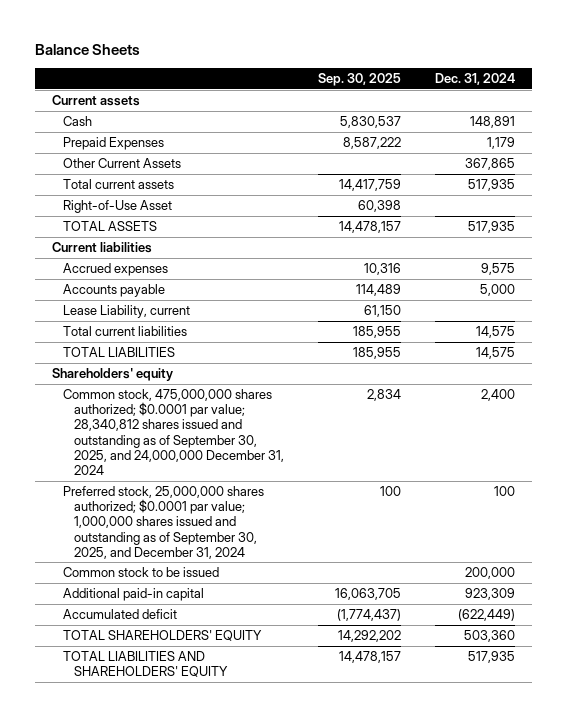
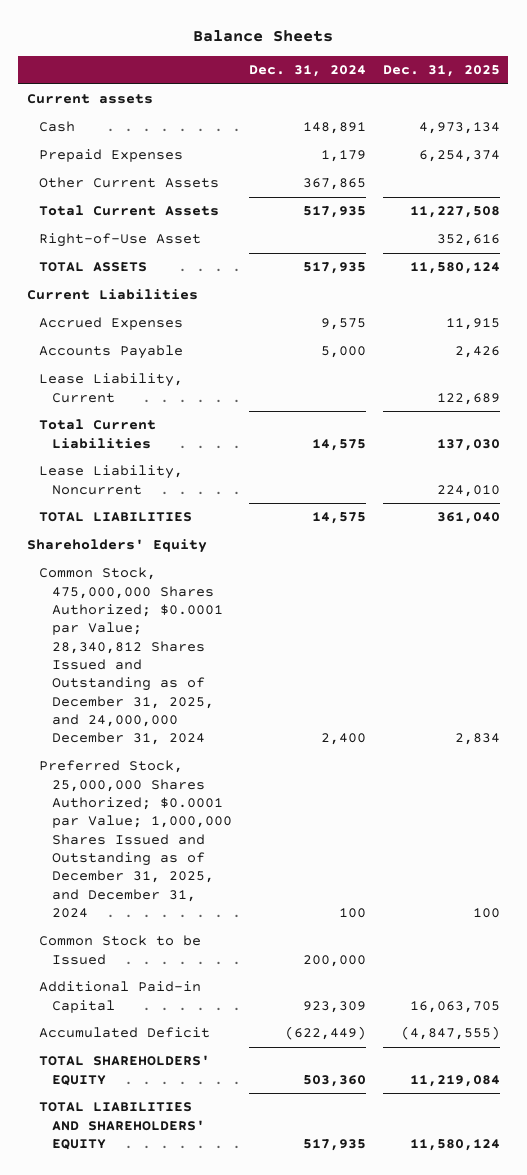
[317,73,401,87] Sep. 30, 2025 -> none
none -> [383,65,501,78] Dec. 31, 2025
[63,179,175,190] Total current assets -> [39,205,220,217] Total Current Assets
[51,242,152,254] Current liabilities -> [26,289,198,301] Current Liabilities
[63,263,169,277] Accrued expenses -> [39,317,184,331] Accrued Expenses
[63,284,166,298] Accounts payable -> [39,345,184,360] Accounts Payable
[63,305,191,319] Lease Liability, current -> [39,373,184,403] Lease Liability, Current
[63,326,188,337] Total current liabilities -> [39,419,157,449] Total Current Liabilities
none -> [39,465,184,495] Lease Liability, Noncurrent
[51,368,173,382] Shareholders' equity -> [26,539,207,554] Shareholders' Equity
[63,389,285,475] Common stock, 475,000,000 shares authorized; $0.0001 par value; 28,340,812 shares issued and outstanding as of September 30, 2025, and 24,000,000 December 31, 2024 -> [39,567,224,746] Common Stock, 475,000,000 Shares Authorized; $0.0001 par Value; 28,340,812 Shares Issued and Outstanding as of December 31, 2025, and 24,000,000 December 31, 2024
[63,486,265,559] Preferred stock, 25,000,000 shares authorized; $0.0001 par value; 1,000,000 shares issued and outstanding as of September 30, 2025, and December 31, 2024 -> [39,760,233,919] Preferred Stock, 25,000,000 Shares Authorized; $0.0001 par Value; 1,000,000 Shares Issued and Outstanding as of December 31, 2025, and December 31, 2024
[63,567,220,578] Common stock to be issued -> [39,935,202,965] Common Stock to be Issued
[63,588,205,602] Additional paid-in capital -> [39,981,202,1013] Additional Paid-in Capital
[63,609,178,620] Accumulated deficit -> [39,1027,211,1039] Accumulated Deficit

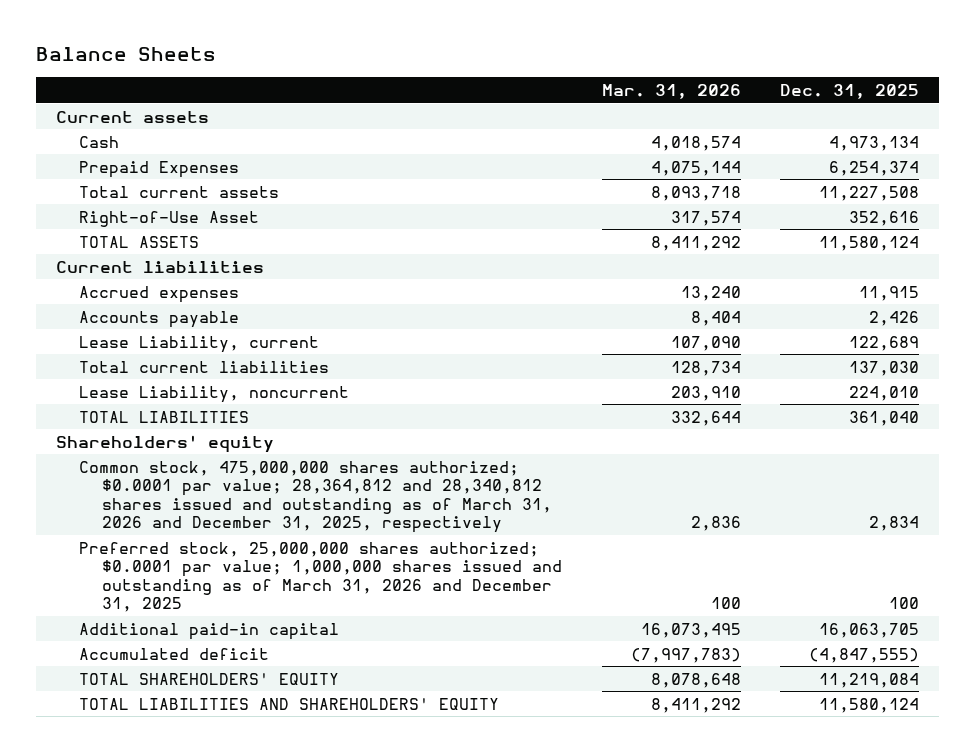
[249,65,367,78] Dec. 31, 2024 -> none
none -> [601,83,741,99] Mar. 31, 2026
[39,177,220,189] Other Current Assets -> none
[39,205,220,217] Total Current Assets -> [79,185,280,198] Total current assets
[26,289,198,301] Current Liabilities -> [56,260,265,273] Current liabilities
[39,317,184,331] Accrued Expenses -> [79,285,240,303] Accrued expenses
[39,345,184,360] Accounts Payable -> [79,310,240,328] Accounts payable
[39,373,184,403] Lease Liability, Current -> [79,335,320,353] Lease Liability, current
[39,419,157,449] Total Current Liabilities -> [79,360,330,373] Total current liabilities
[39,465,184,495] Lease Liability, Noncurrent -> [79,385,350,403] Lease Liability, noncurrent
[39,935,202,965] Common Stock to be Issued -> none
[26,539,207,554] Shareholders' Equity -> [56,434,275,453] Shareholders' equity
[39,567,224,746] Common Stock, 475,000,000 Shares Authorized; $0.0001 par Value; 28,340,812 Shares Issued and Outstanding as of December 31, 2025, and 24,000,000 December 31, 2024 -> [79,460,553,534] Common stock, 475,000,000 shares authorized; $0.0001 par value; 28,364,812 and 28,340,812 shares issued and outstanding as of March 31, 2026 and December 31, 2025, respectively
[39,760,233,919] Preferred Stock, 25,000,000 Shares Authorized; $0.0001 par Value; 1,000,000 Shares Issued and Outstanding as of December 31, 2025, and December 31, 2024 -> [79,541,563,613] Preferred stock, 25,000,000 shares authorized; $0.0001 par value; 1,000,000 shares issued and outstanding as of March 31, 2026 and December 31, 2025
[39,981,202,1013] Additional Paid-in Capital -> [79,622,340,640] Additional paid-in capital
[39,1027,211,1039] Accumulated Deficit -> [79,647,270,660] Accumulated deficit

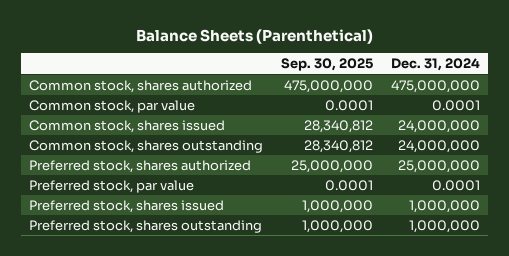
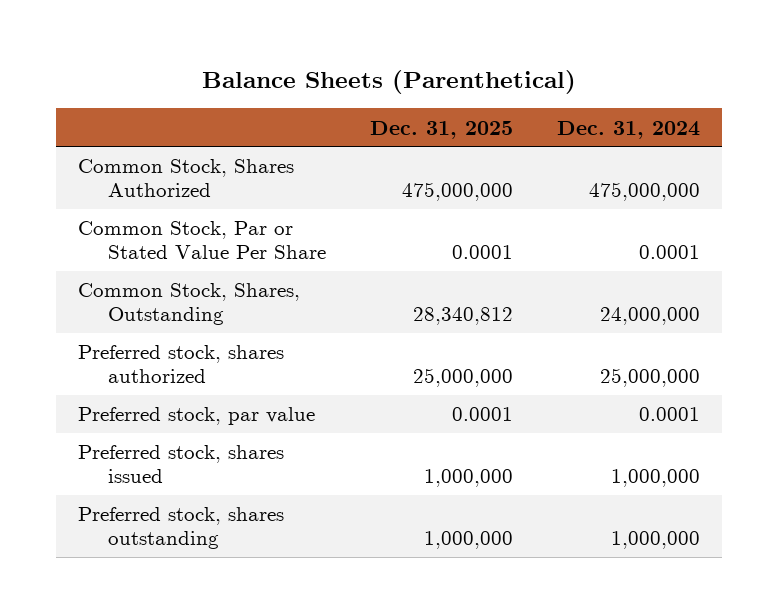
[281,58,374,72] Sep. 30, 2025 -> none
none -> [370,120,514,139] Dec. 31, 2025
[29,119,226,133] Common stock, shares issued -> none
[29,79,253,93] Common stock, shares authorized -> [77,159,294,198] Common Stock, Shares Authorized
[29,99,196,113] Common stock, par value -> [77,221,327,260] Common Stock, Par or Stated Value Per Share
[29,139,264,153] Common stock, shares outstanding -> [77,283,300,326] Common Stock, Shares, Outstanding

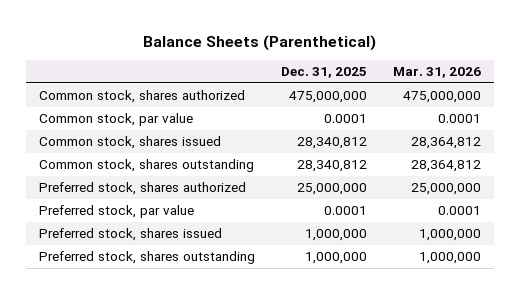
[557,120,701,139] Dec. 31, 2024 -> none
none -> [392,67,481,79] Mar. 31, 2026
[77,159,294,198] Common Stock, Shares Authorized -> [38,90,245,104] Common stock, shares authorized
[77,221,327,260] Common Stock, Par or Stated Value Per Share -> [38,113,193,127] Common stock, par value
none -> [38,136,221,150] Common stock, shares issued
[77,283,300,326] Common Stock, Shares, Outstanding -> [38,159,254,173] Common stock, shares outstanding

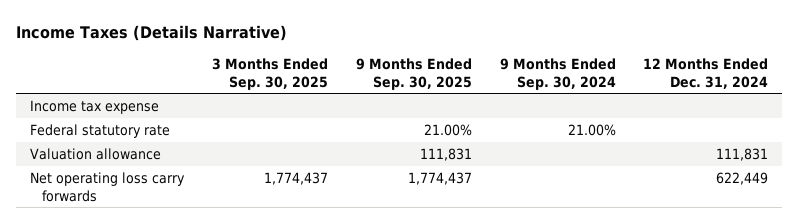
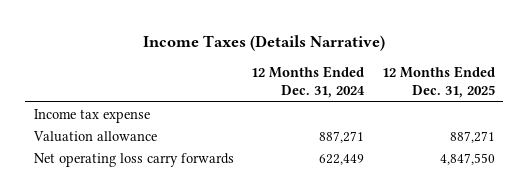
[211,57,328,90] 3 Months Ended Sep. 30, 2025 -> none
[355,57,472,90] 9 Months Ended Sep. 30, 2025 -> none
[499,57,616,90] 9 Months Ended Sep. 30, 2024 -> none
none -> [381,66,495,99] 12 Months Ended Dec. 31, 2025
[30,123,171,138] Federal statutory rate -> none
[716,147,769,161] 111,831 -> [319,130,365,143] 887,271

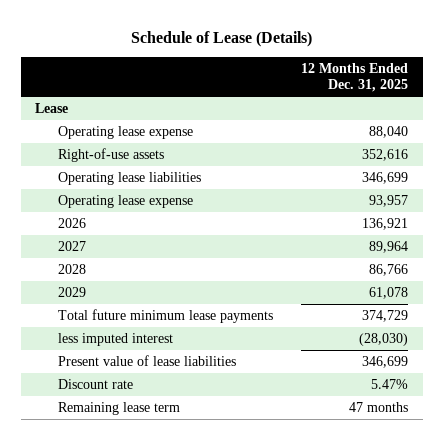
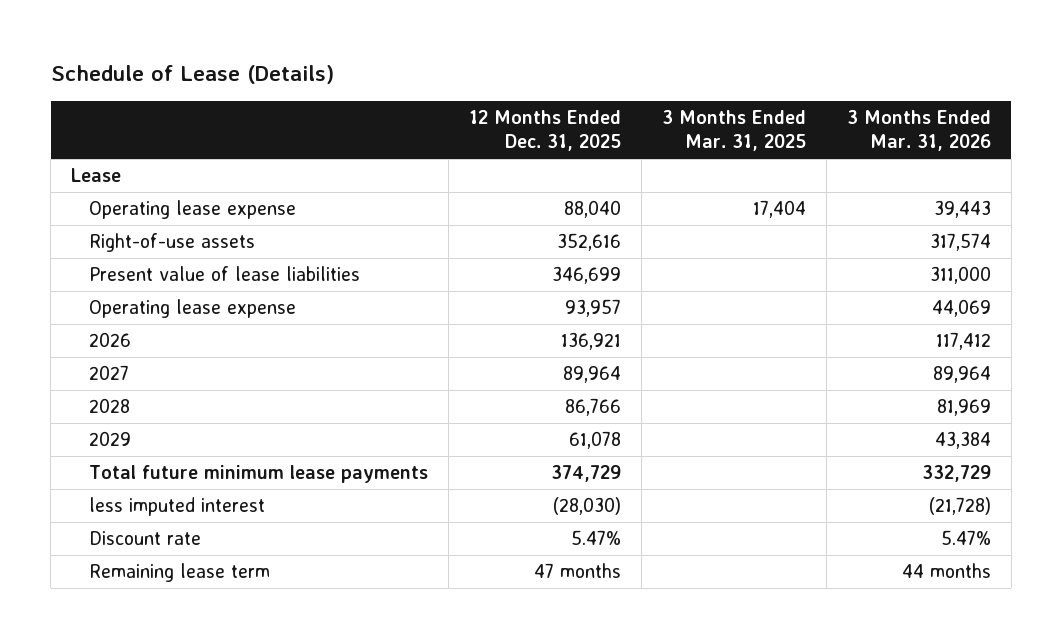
none -> [661,109,806,152] 3 Months Ended Mar. 31, 2025
none -> [846,109,991,152] 3 Months Ended Mar. 31, 2026
[57,172,201,186] Operating lease liabilities -> none
[57,355,236,367] Present value of lease liabilities -> [88,266,360,282] Present value of lease liabilities

